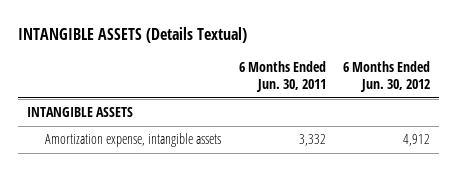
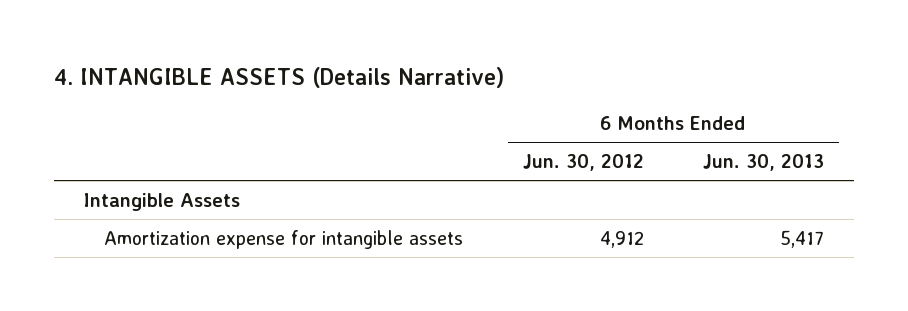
[18,26,248,43] INTANGIBLE ASSETS (Details Textual) -> [53,66,504,88] 4. INTANGIBLE ASSETS (Details Narrative)
[238,60,326,93] 6 Months Ended Jun. 30, 2011 -> none
none -> [703,154,825,172] Jun. 30, 2013
[27,107,134,118] INTANGIBLE ASSETS -> [83,192,240,211] Intangible Assets
[44,133,221,148] Amortization expense, intangible assets -> [103,229,463,249] Amortization expense for intangible assets

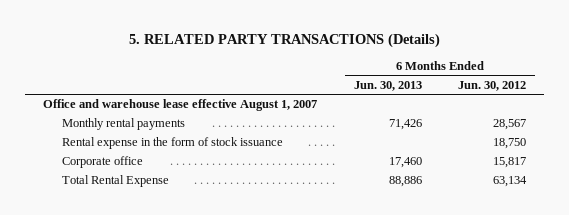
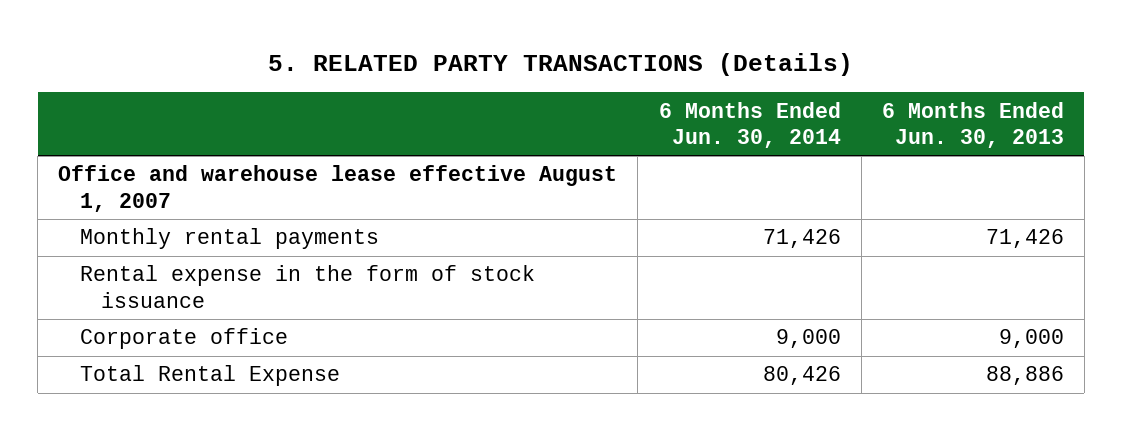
[458,80,527,91] Jun. 30, 2012 -> none
none -> [658,101,841,149] 6 Months Ended Jun. 30, 2014
[388,157,422,169] 17,460 -> [998,329,1064,349] 9,000

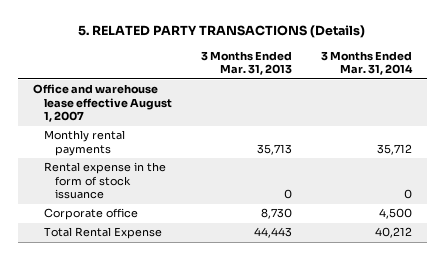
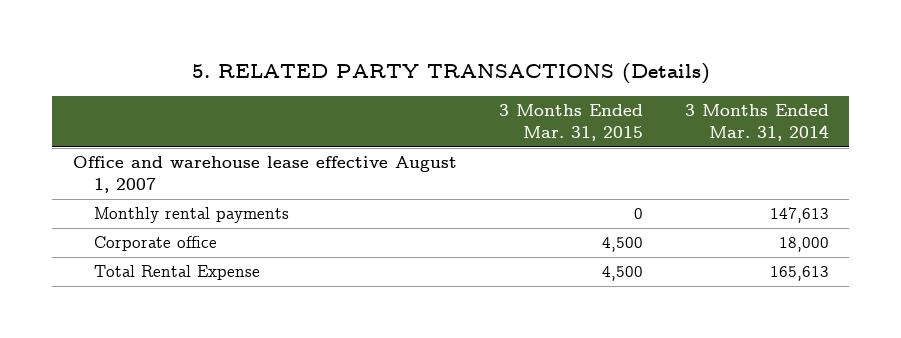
[201,50,293,76] 3 Months Ended Mar. 31, 2013 -> none
none -> [498,104,643,142] 3 Months Ended Mar. 31, 2015
[44,162,167,200] Rental expense in the form of stock issuance -> none
[377,143,413,155] 35,712 -> [769,207,829,224] 147,613
[379,208,413,220] 4,500 -> [778,237,829,253] 18,000
[375,227,413,239] 40,212 -> [769,266,829,282] 165,613

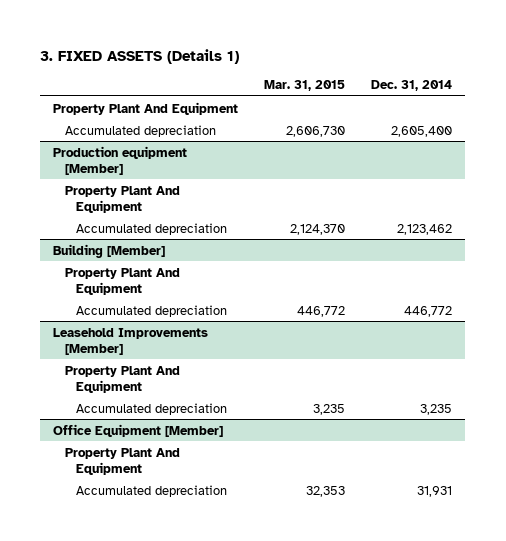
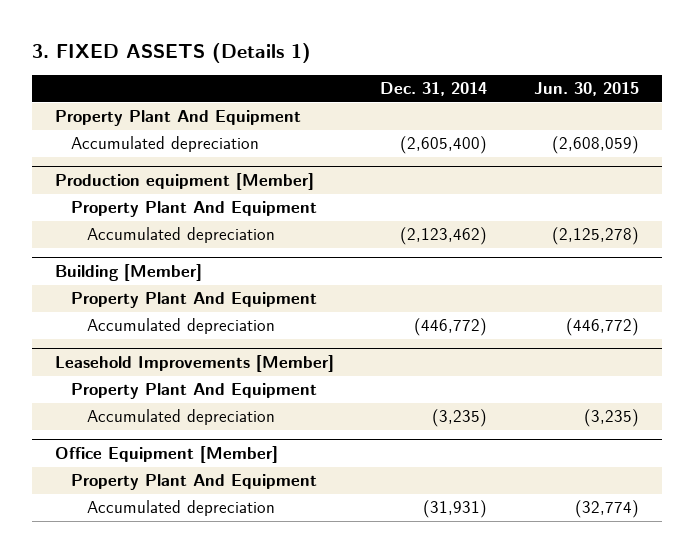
[264,80,346,92] Mar. 31, 2015 -> none
none -> [533,82,639,97] Jun. 30, 2015
[391,125,453,137] 2,605,400 -> [400,136,488,155] (2,605,400)
[397,223,453,235] 2,123,462 -> [400,227,488,246] (2,123,462)
[404,305,453,317] 446,772 -> [414,318,488,337] (446,772)
[420,403,453,415] 3,235 -> [432,409,488,428] (3,235)
[417,485,453,497] 31,931 -> [423,500,488,519] (31,931)

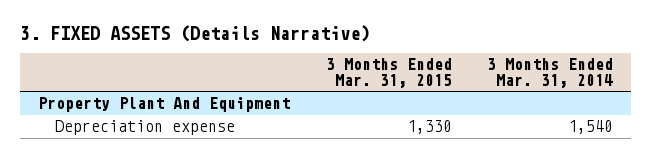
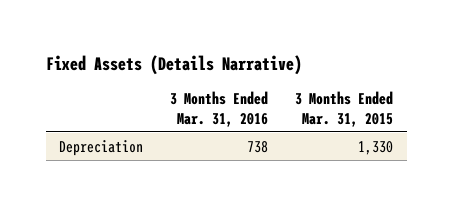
[19,24,370,42] 3. FIXED ASSETS (Details Narrative) -> [45,55,302,76] Fixed Assets (Details Narrative)
[487,58,614,89] 3 Months Ended Mar. 31, 2014 -> none
none -> [170,91,269,127] 3 Months Ended Mar. 31, 2016
[37,97,290,113] Property Plant And Equipment -> none
[55,120,236,136] Depreciation expense -> [59,139,144,156] Depreciation

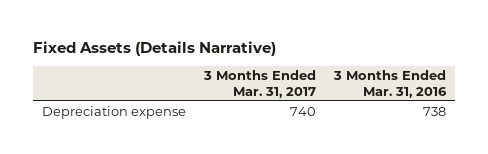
[295,91,394,127] 3 Months Ended Mar. 31, 2015 -> none
none -> [203,70,317,98] 3 Months Ended Mar. 31, 2017
[59,139,144,156] Depreciation -> [41,106,186,120] Depreciation expense

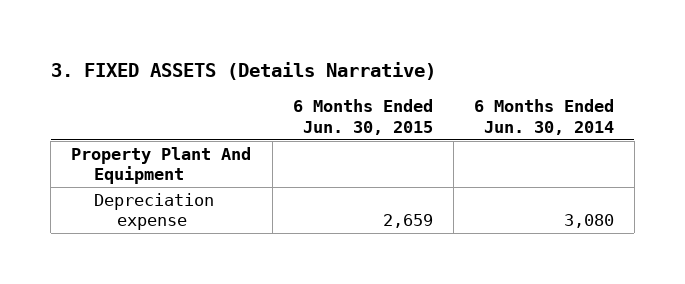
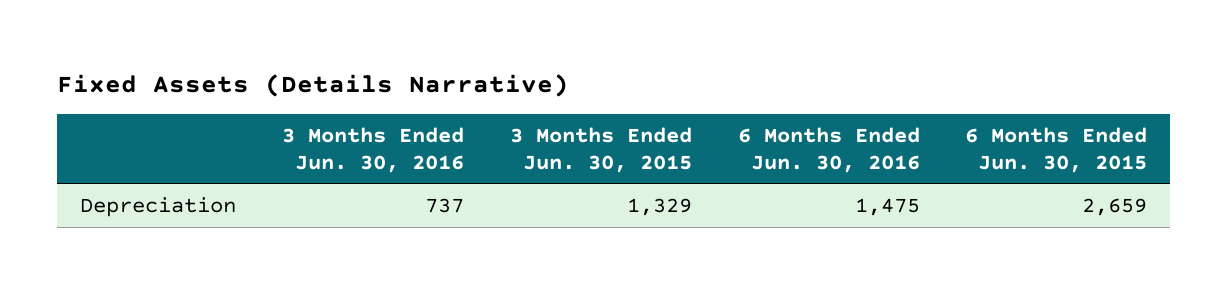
[50,61,436,80] 3. FIXED ASSETS (Details Narrative) -> [57,73,570,97] Fixed Assets (Details Narrative)
[473,99,614,135] 6 Months Ended Jun. 30, 2014 -> none
none -> [281,127,464,173] 3 Months Ended Jun. 30, 2016
none -> [509,127,692,173] 3 Months Ended Jun. 30, 2015
none -> [737,127,920,173] 6 Months Ended Jun. 30, 2016
[71,146,252,185] Property Plant And Equipment -> none
[94,192,215,231] Depreciation expense -> [80,196,237,217] Depreciation

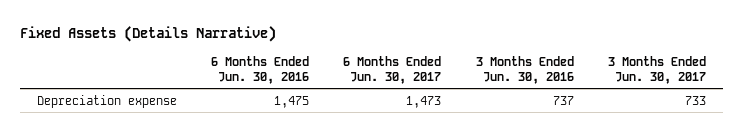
[509,127,692,173] 3 Months Ended Jun. 30, 2015 -> none
[965,127,1148,173] 6 Months Ended Jun. 30, 2015 -> none
none -> [343,55,442,84] 6 Months Ended Jun. 30, 2017
none -> [607,55,706,84] 3 Months Ended Jun. 30, 2017
[80,196,237,217] Depreciation -> [36,94,177,108] Depreciation expense

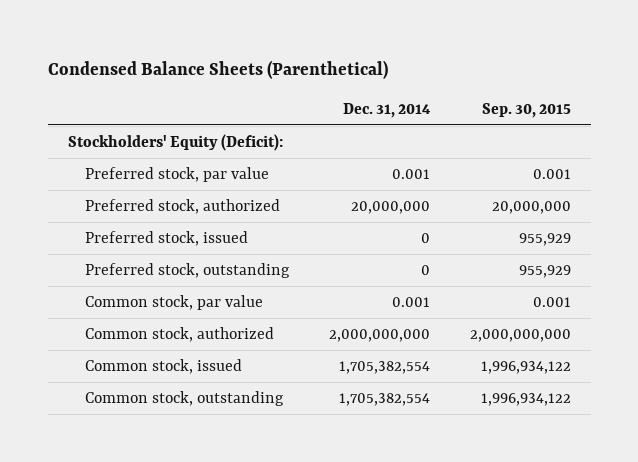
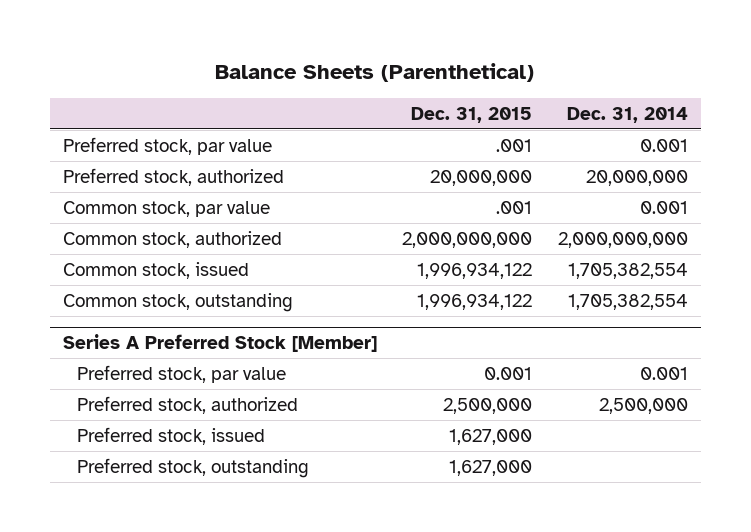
[47,60,388,80] Condensed Balance Sheets (Parenthetical) -> [215,63,535,83] Balance Sheets (Parenthetical)
[481,102,571,118] Sep. 30, 2015 -> none
none -> [411,106,533,123] Dec. 31, 2015
[67,134,283,152] Stockholders' Equity (Deficit): -> none
[85,231,249,247] Preferred stock, issued -> none
[85,263,291,279] Preferred stock, outstanding -> none
none -> [62,334,377,353] Series A Preferred Stock [Member]
none -> [77,364,287,383] Preferred stock, par value
none -> [77,395,299,414] Preferred stock, authorized
none -> [77,426,266,445] Preferred stock, issued
none -> [77,457,310,478] Preferred stock, outstanding

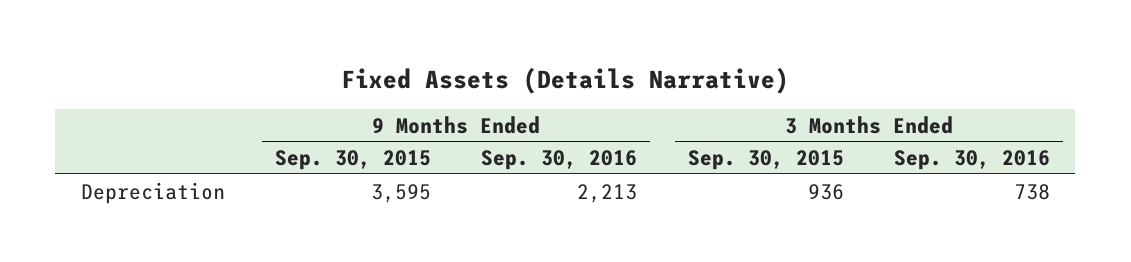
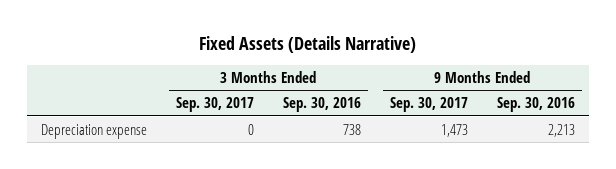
[274,150,431,171] Sep. 30, 2015 -> none
[687,150,844,171] Sep. 30, 2015 -> none
none -> [176,97,255,113] Sep. 30, 2017
none -> [389,97,468,113] Sep. 30, 2017
[80,181,225,204] Depreciation -> [41,123,148,139] Depreciation expense

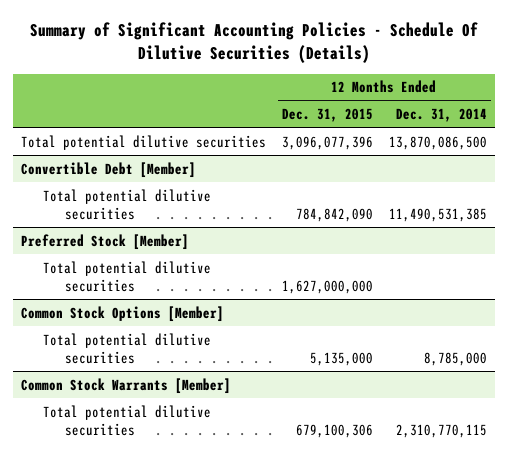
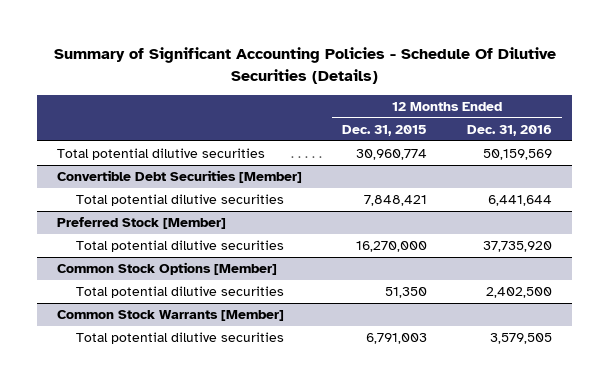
[395,108,487,123] Dec. 31, 2014 -> none
none -> [466,124,552,136] Dec. 31, 2016
[282,135,374,150] 3,096,077,396 -> [356,149,428,161] 30,960,774
[21,161,197,178] Convertible Debt [Member] -> [57,170,303,184] Convertible Debt Securities [Member]
[296,208,374,223] 784,842,090 -> [364,195,428,207] 7,848,421
[282,280,374,295] 1,627,000,000 -> [356,241,428,253] 16,270,000
[310,352,374,367] 5,135,000 -> [385,287,428,299] 51,350
[296,424,374,439] 679,100,306 -> [366,333,428,345] 6,791,003

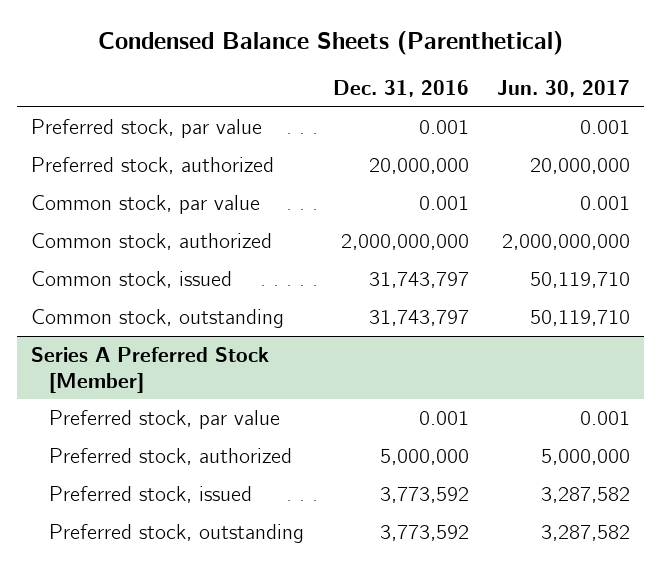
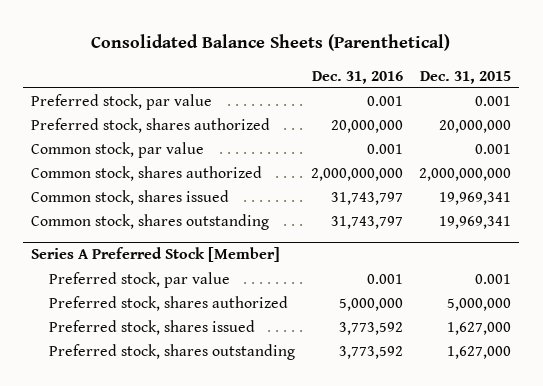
[97,30,563,55] Condensed Balance Sheets (Parenthetical) -> [91,33,451,51] Consolidated Balance Sheets (Parenthetical)
[497,79,631,97] Jun. 30, 2017 -> none
none -> [420,70,512,84] Dec. 31, 2015
[31,156,275,174] Preferred stock, authorized -> [31,118,271,134] Preferred stock, shares authorized
[31,232,273,250] Common stock, authorized -> [31,166,263,182] Common stock, shares authorized
[31,270,233,288] Common stock, issued -> [31,190,230,206] Common stock, shares issued
[31,308,285,328] Common stock, outstanding -> [31,214,270,231] Common stock, shares outstanding
[49,447,293,465] Preferred stock, authorized -> [49,296,289,312] Preferred stock, shares authorized
[49,485,253,503] Preferred stock, issued -> [49,320,256,336] Preferred stock, shares issued
[49,523,305,543] Preferred stock, outstanding -> [49,344,296,361] Preferred stock, shares outstanding

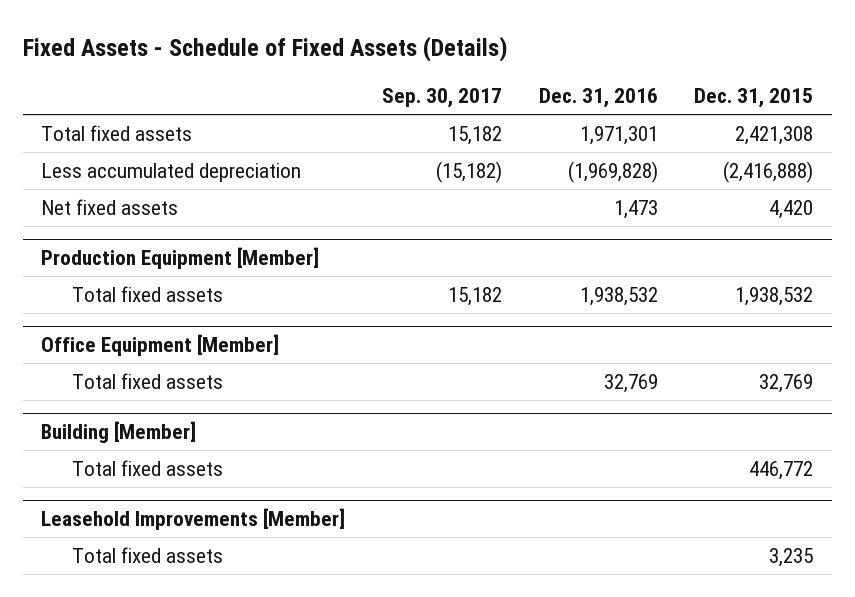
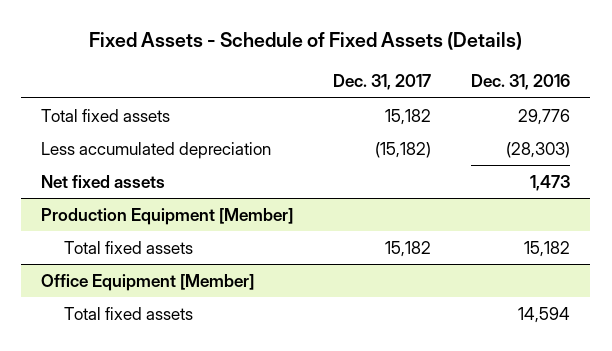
[381,87,502,108] Sep. 30, 2017 -> none
[694,87,814,108] Dec. 31, 2015 -> none
none -> [333,74,432,91] Dec. 31, 2017
[579,126,658,146] 1,971,301 -> [518,108,571,125] 29,776
[567,161,658,184] (1,969,828) -> [506,141,571,158] (28,303)
[579,287,658,307] 1,938,532 -> [524,240,571,257] 15,182
[41,421,197,444] Building [Member] -> none
[71,460,223,477] Total fixed assets -> none
[41,508,346,531] Leasehold Improvements [Member] -> none
[71,547,223,564] Total fixed assets -> none
[603,374,658,394] 32,769 -> [518,306,571,323] 14,594

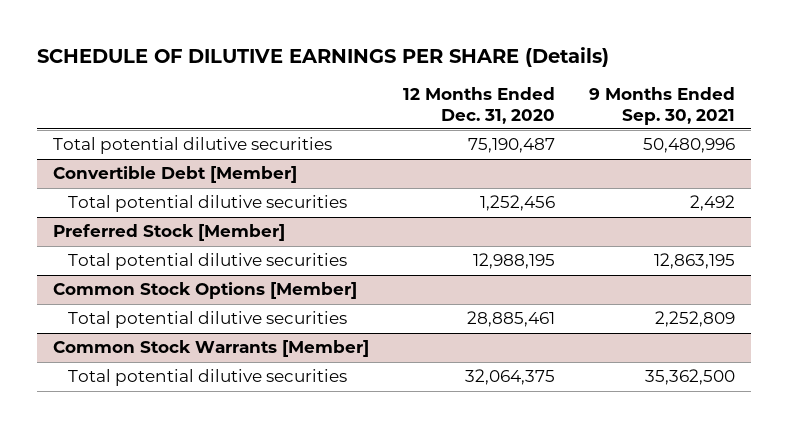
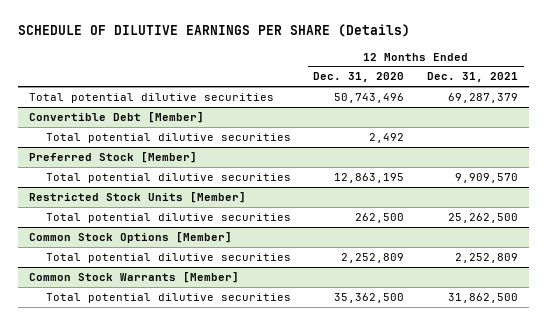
[588,87,735,125] 9 Months Ended Sep. 30, 2021 -> none
none -> [426,72,518,83] Dec. 31, 2021
[468,138,556,154] 75,190,487 -> [334,93,405,104] 50,743,496
[480,195,556,212] 1,252,456 -> [369,133,405,144] 2,492
[473,253,556,270] 12,988,195 -> [334,173,405,184] 12,863,195
none -> [29,192,247,204] Restricted Stock Units [Member]
none -> [45,213,291,224] Total potential dilutive securities
[467,311,556,328] 28,885,461 -> [341,253,405,264] 2,252,809
[465,369,556,386] 32,064,375 -> [334,293,405,304] 35,362,500

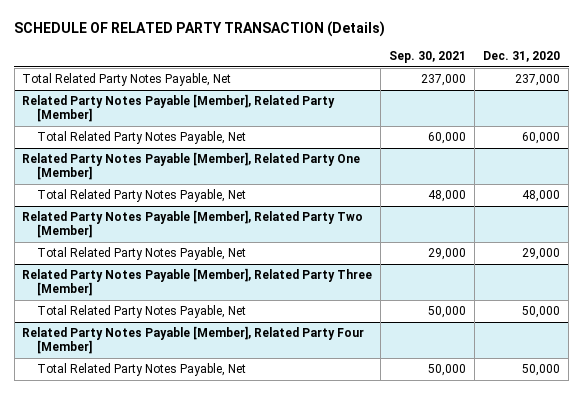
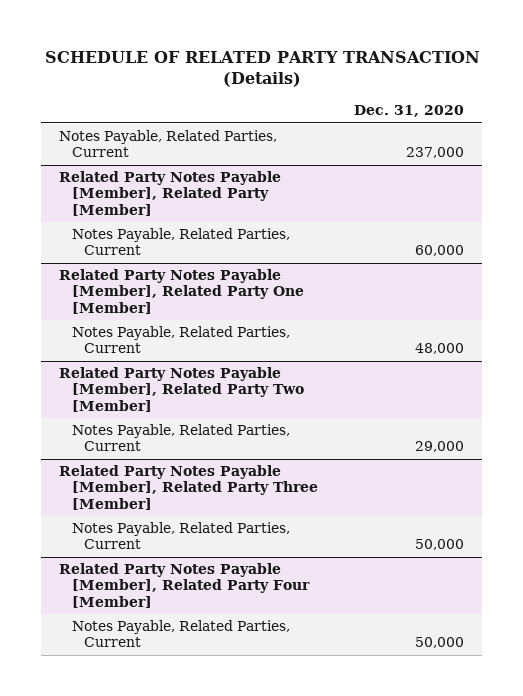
[389,50,467,63] Sep. 30, 2021 -> none
[22,73,232,87] Total Related Party Notes Payable, Net -> [59,130,278,158] Notes Payable, Related Parties, Current
[37,131,247,145] Total Related Party Notes Payable, Net -> [71,228,290,256] Notes Payable, Related Parties, Current
[37,189,247,203] Total Related Party Notes Payable, Net -> [71,326,290,354] Notes Payable, Related Parties, Current
[37,247,247,261] Total Related Party Notes Payable, Net -> [71,424,290,452] Notes Payable, Related Parties, Current
[37,305,247,319] Total Related Party Notes Payable, Net -> [71,522,290,550] Notes Payable, Related Parties, Current
[37,363,247,377] Total Related Party Notes Payable, Net -> [71,620,290,648] Notes Payable, Related Parties, Current

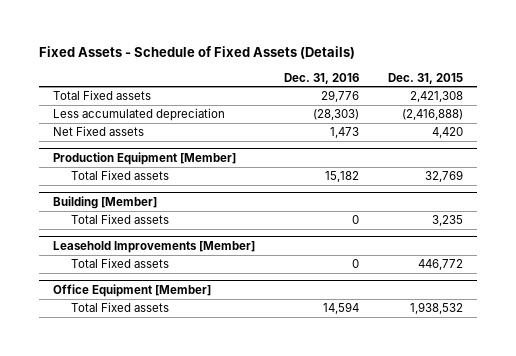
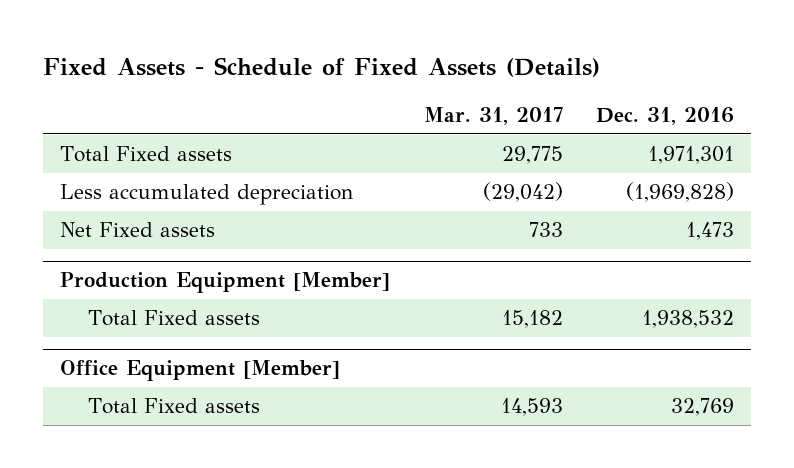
[388,72,464,84] Dec. 31, 2015 -> none
none -> [423,107,563,126] Mar. 31, 2017
[321,90,360,103] 29,776 -> [648,146,735,165] 1,971,301
[313,109,360,121] (28,303) -> [626,182,735,203] (1,969,828)
[53,195,158,209] Building [Member] -> none
[70,214,169,225] Total Fixed assets -> none
[53,240,256,253] Leasehold Improvements [Member] -> none
[70,258,169,269] Total Fixed assets -> none
[325,171,360,183] 15,182 -> [642,310,735,329] 1,938,532
[323,302,360,315] 14,594 -> [671,398,735,417] 32,769

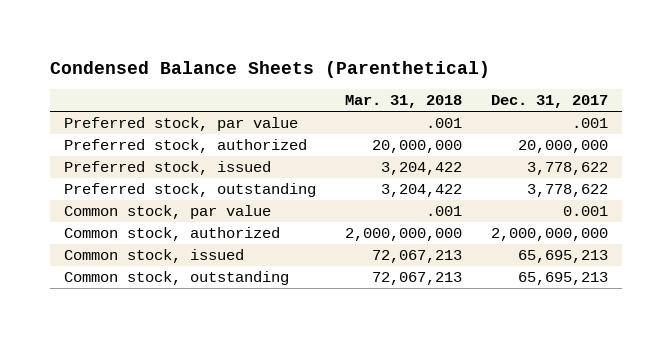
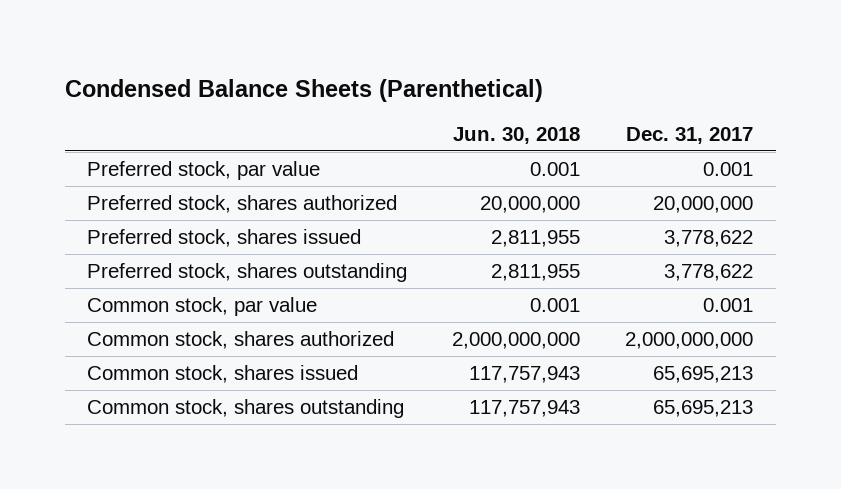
[344,95,462,109] Mar. 31, 2018 -> none
none -> [453,126,581,144] Jun. 30, 2018
[571,118,608,129] .001 -> [703,161,754,176] 0.001
[64,139,308,154] Preferred stock, authorized -> [87,194,398,213] Preferred stock, shares authorized
[64,161,272,176] Preferred stock, issued -> [87,228,362,247] Preferred stock, shares issued
[64,183,317,198] Preferred stock, outstanding -> [87,262,408,282] Preferred stock, shares outstanding
[64,227,281,242] Common stock, authorized -> [87,330,395,349] Common stock, shares authorized
[64,249,245,264] Common stock, issued -> [87,364,359,383] Common stock, shares issued
[64,271,290,286] Common stock, outstanding -> [87,398,405,418] Common stock, shares outstanding

